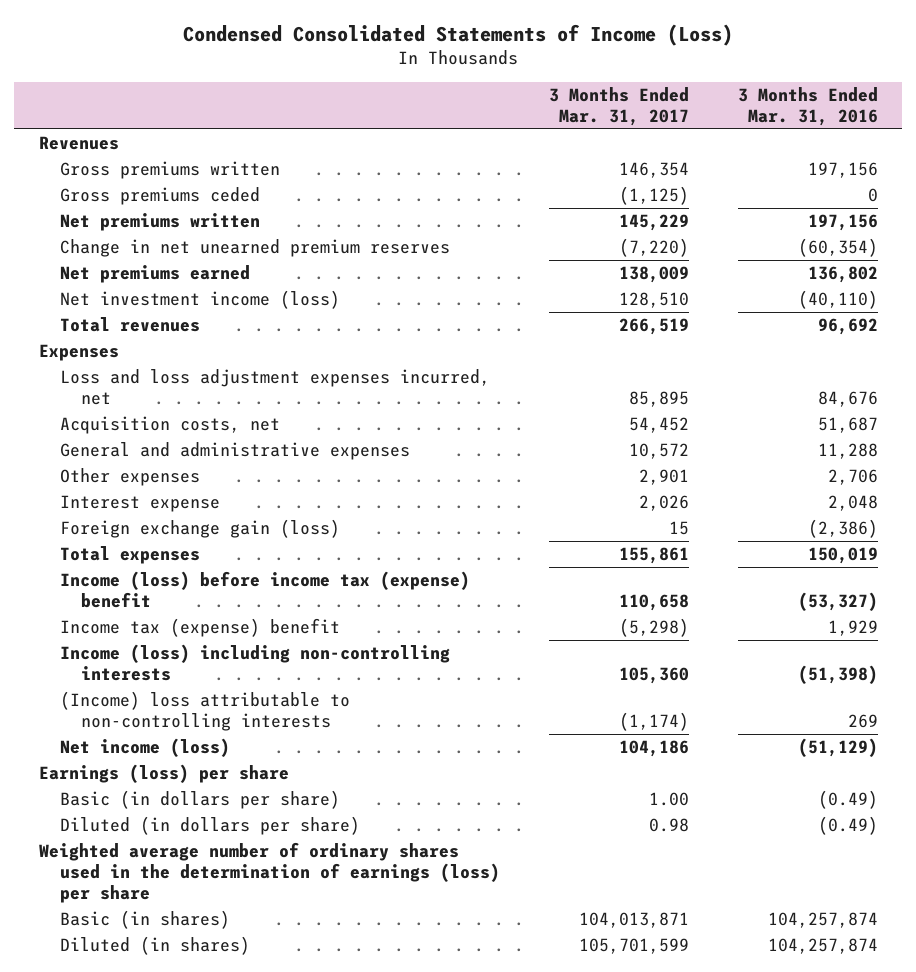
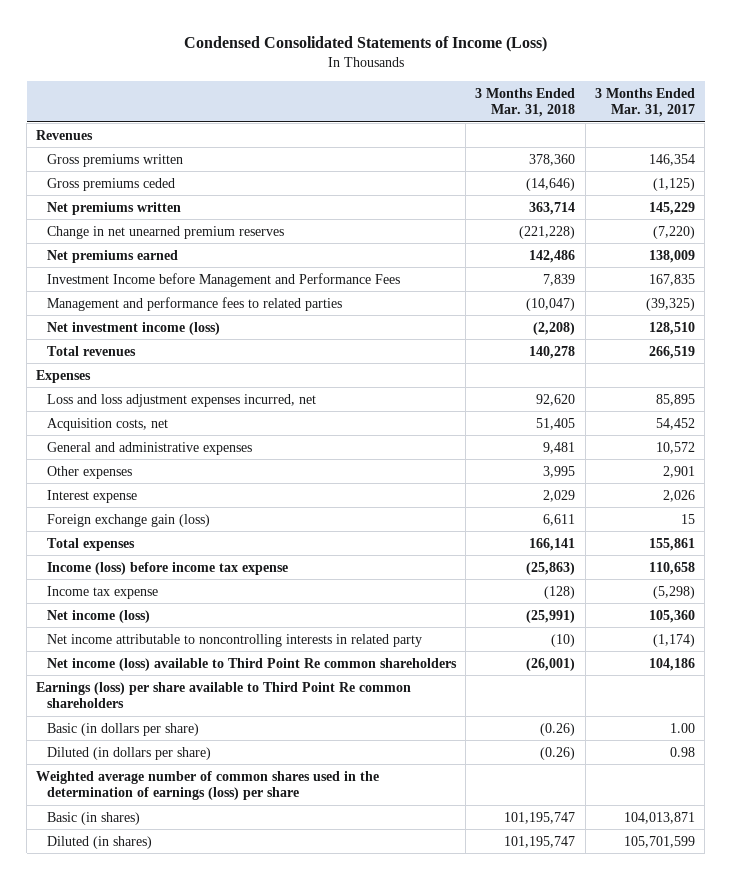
[737,86,878,126] 3 Months Ended Mar. 31, 2016 -> none
none -> [475,88,576,118] 3 Months Ended Mar. 31, 2018
none -> [46,272,400,287] Investment Income before Management and Performance Fees
none -> [46,296,342,311] Management and performance fees to related parties
[59,570,470,609] Income (loss) before income tax (expense) benefit -> [46,561,288,575] Income (loss) before income tax expense
[59,617,340,637] Income tax (expense) benefit -> [46,585,158,599] Income tax expense
[59,643,450,682] Income (loss) including non-controlling interests -> [46,609,150,623] Net income (loss)
[59,690,350,732] (Income) loss attributable to non-controlling interests -> [46,633,422,647] Net income attributable to noncontrolling interests in related party
[59,737,230,757] Net income (loss) -> [46,657,457,671] Net income (loss) available to Third Point Re common shareholders
[38,763,289,783] Earnings (loss) per share -> [36,681,412,708] Earnings (loss) per share available to Third Point Re common shareholders
[38,841,500,904] Weighted average number of ordinary shares used in the determination of earnings (loss) per share -> [36,770,380,800] Weighted average number of common shares used in the determination of earnings (loss) per share

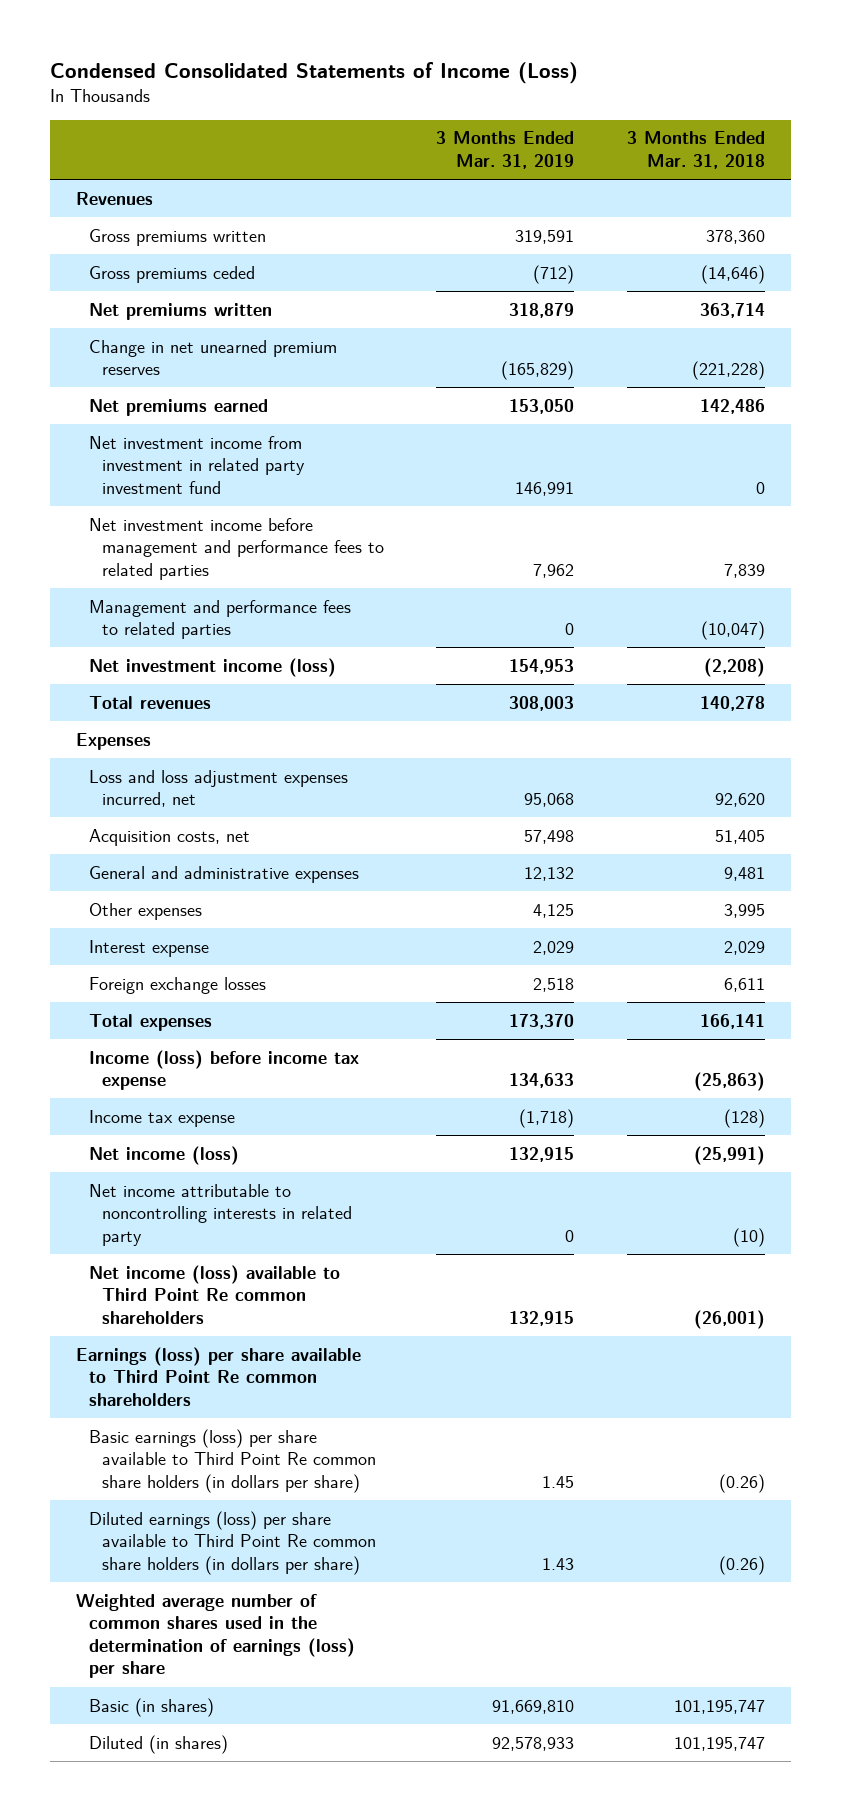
[594,88,695,118] 3 Months Ended Mar. 31, 2017 -> none
none -> [436,131,575,169] 3 Months Ended Mar. 31, 2019
none -> [89,435,306,494] Net investment income from investment in related party investment fund
[46,272,400,287] Investment Income before Management and Performance Fees -> [89,517,385,580] Net investment income before management and performance fees to related parties
[46,513,210,527] Foreign exchange gain (loss) -> [89,976,267,994] Foreign exchange losses
[46,722,199,736] Basic (in dollars per share) -> [89,1428,377,1493] Basic earnings (loss) per share available to Third Point Re common share holders (in dollars per share)
[46,746,211,760] Diluted (in dollars per share) -> [89,1510,377,1575] Diluted earnings (loss) per share available to Third Point Re common share holders (in dollars per share)

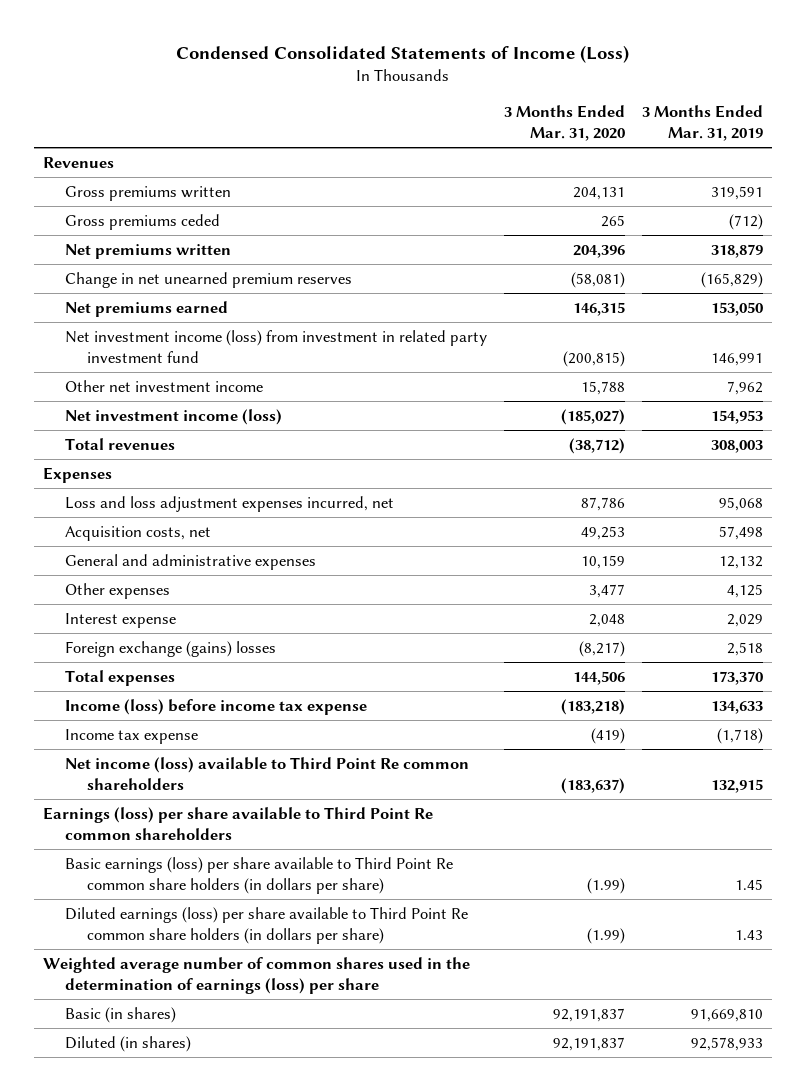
[626,131,765,169] 3 Months Ended Mar. 31, 2018 -> none
none -> [504,105,626,142] 3 Months Ended Mar. 31, 2020
[89,599,352,640] Management and performance fees to related parties -> none
[89,435,306,494] Net investment income from investment in related party investment fund -> [64,329,487,363] Net investment income (loss) from investment in related party investment fund
[89,517,385,580] Net investment income before management and performance fees to related parties -> [64,379,263,392] Other net investment income
[89,976,267,994] Foreign exchange losses -> [64,640,276,657] Foreign exchange (gains) losses
[89,1145,240,1165] Net income (loss) -> none
[89,1183,353,1246] Net income attributable to noncontrolling interests in related party -> none

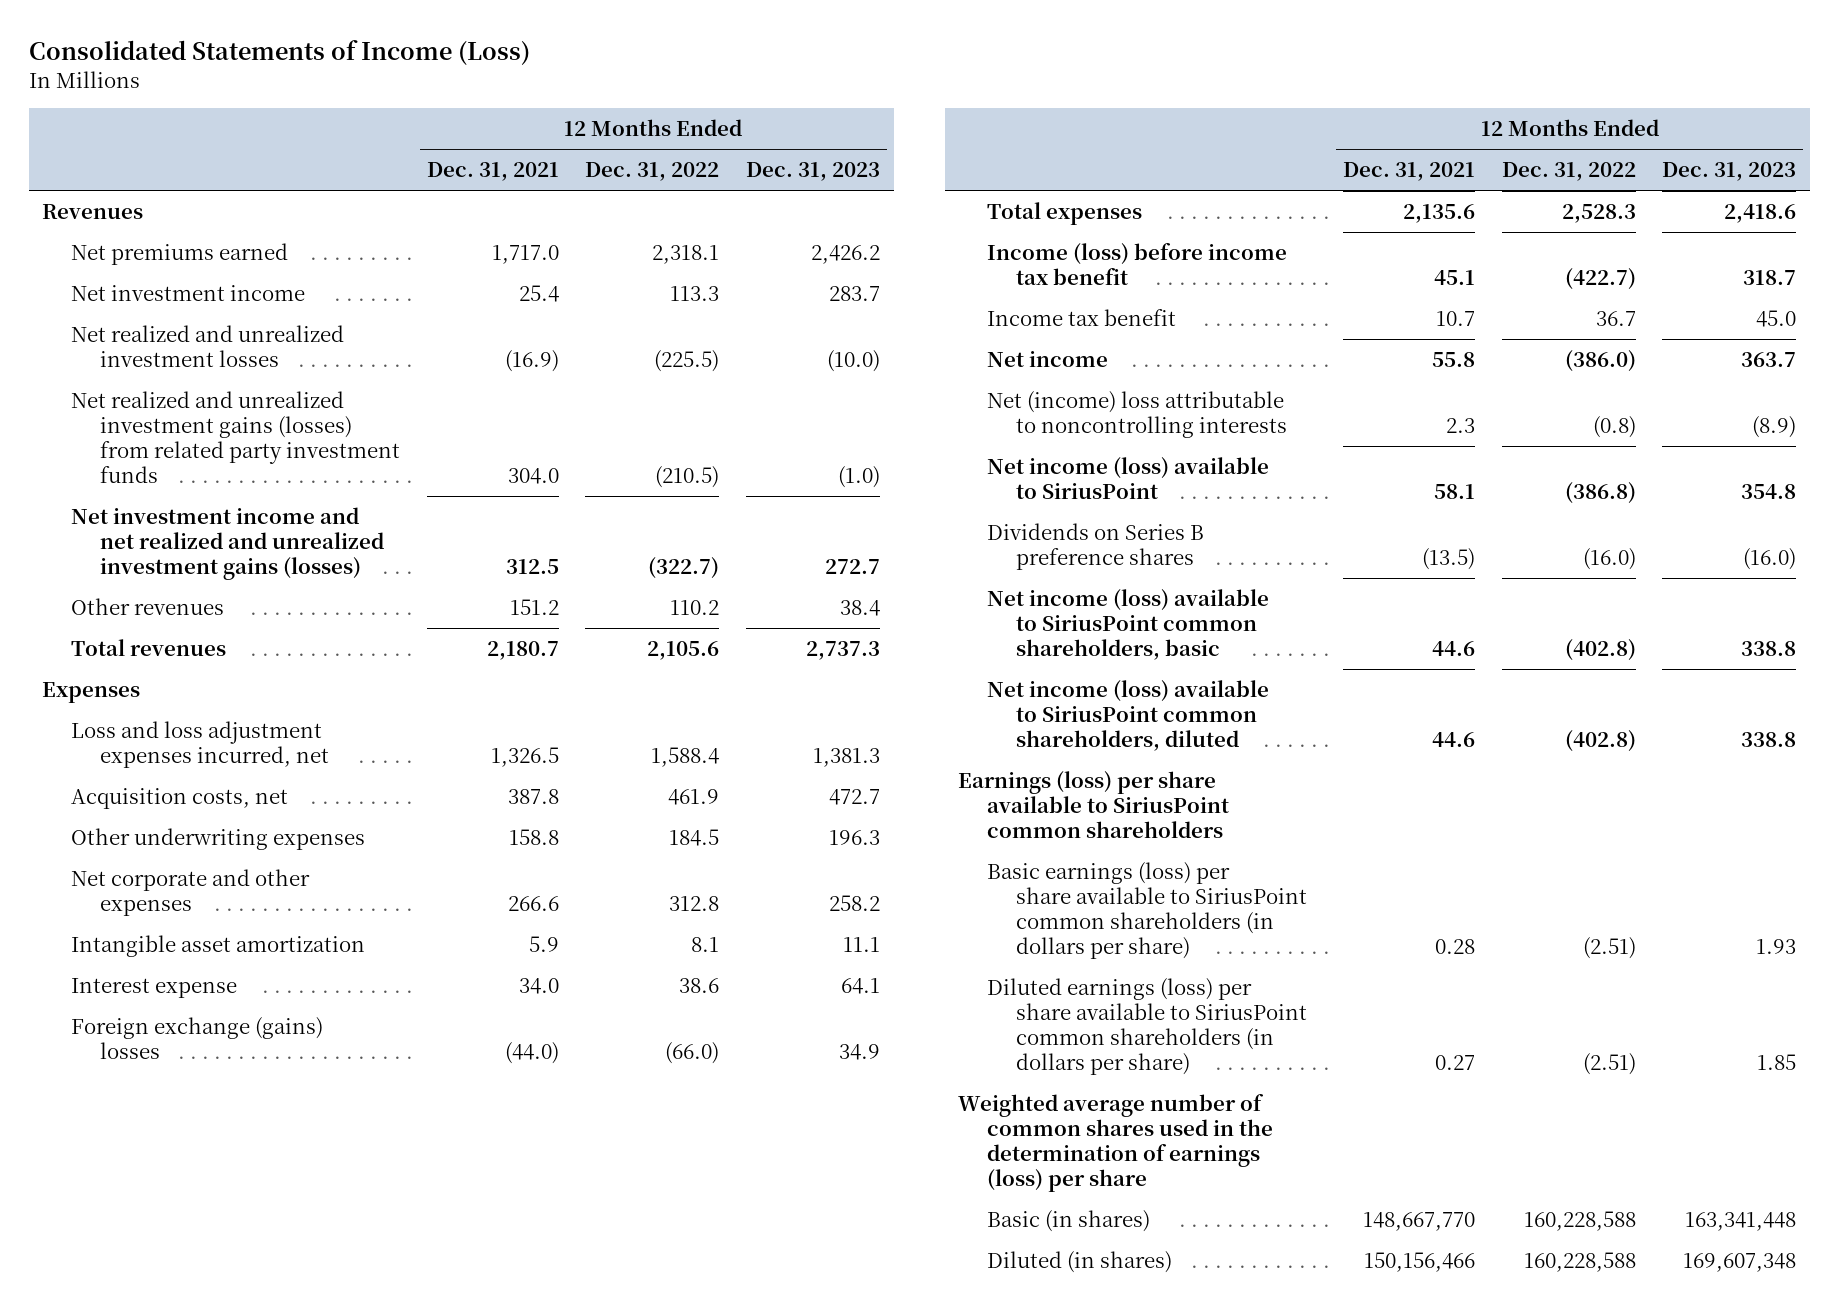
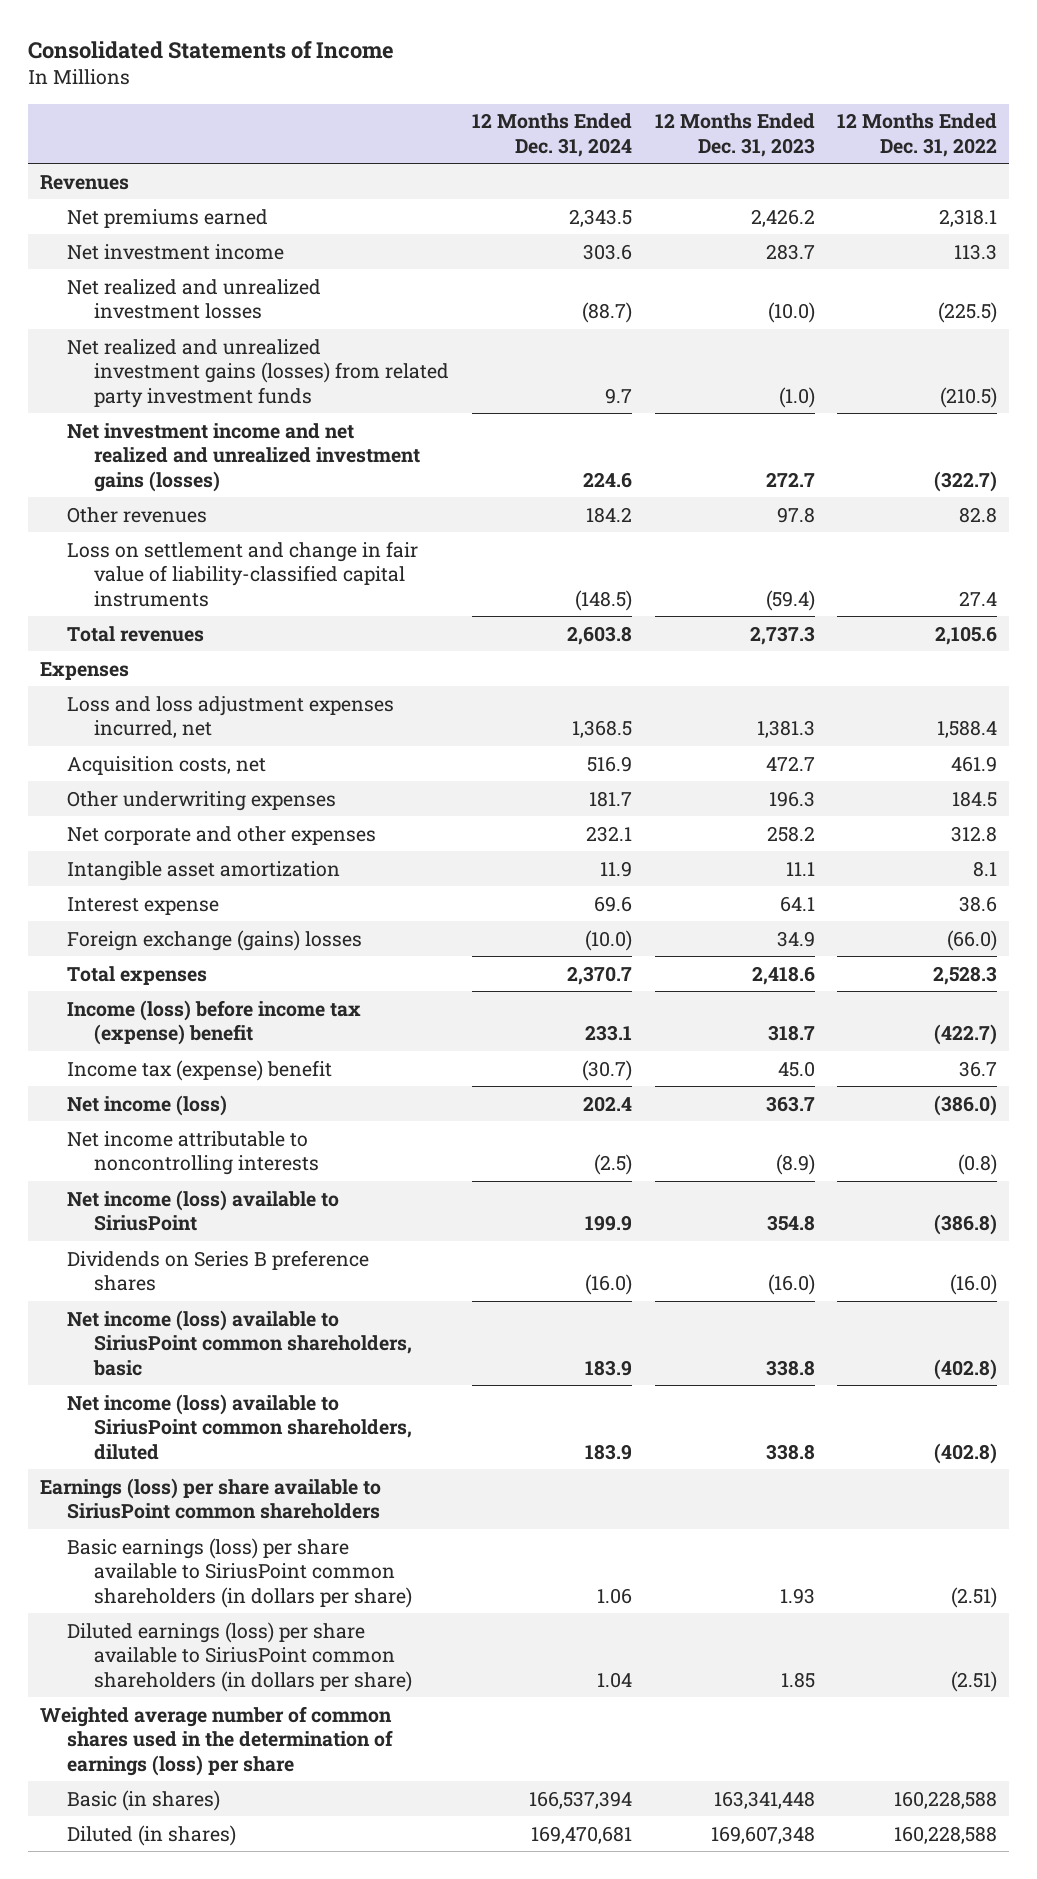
[28,40,530,66] Consolidated Statements of Income (Loss) -> [28,41,395,60] Consolidated Statements of Income
[426,162,559,182] Dec. 31, 2021 -> none
none -> [471,113,632,157] 12 Months Ended Dec. 31, 2024
[670,599,720,615] 110.2 -> [959,506,998,523] 82.8
[840,599,881,616] 38.4 -> [776,506,815,523] 97.8
none -> [66,540,418,607] Loss on settlement and change in fair value of liability-classified capital instruments
[987,242,1288,285] Income (loss) before income tax benefit -> [66,999,361,1046] Income (loss) before income tax (expense) benefit
[987,308,1177,326] Income tax benefit -> [66,1059,332,1081] Income tax (expense) benefit
[987,350,1109,367] Net income -> [66,1094,227,1116] Net income (loss)
[987,390,1288,438] Net (income) loss attributable to noncontrolling interests -> [66,1130,319,1176] Net income attributable to noncontrolling interests

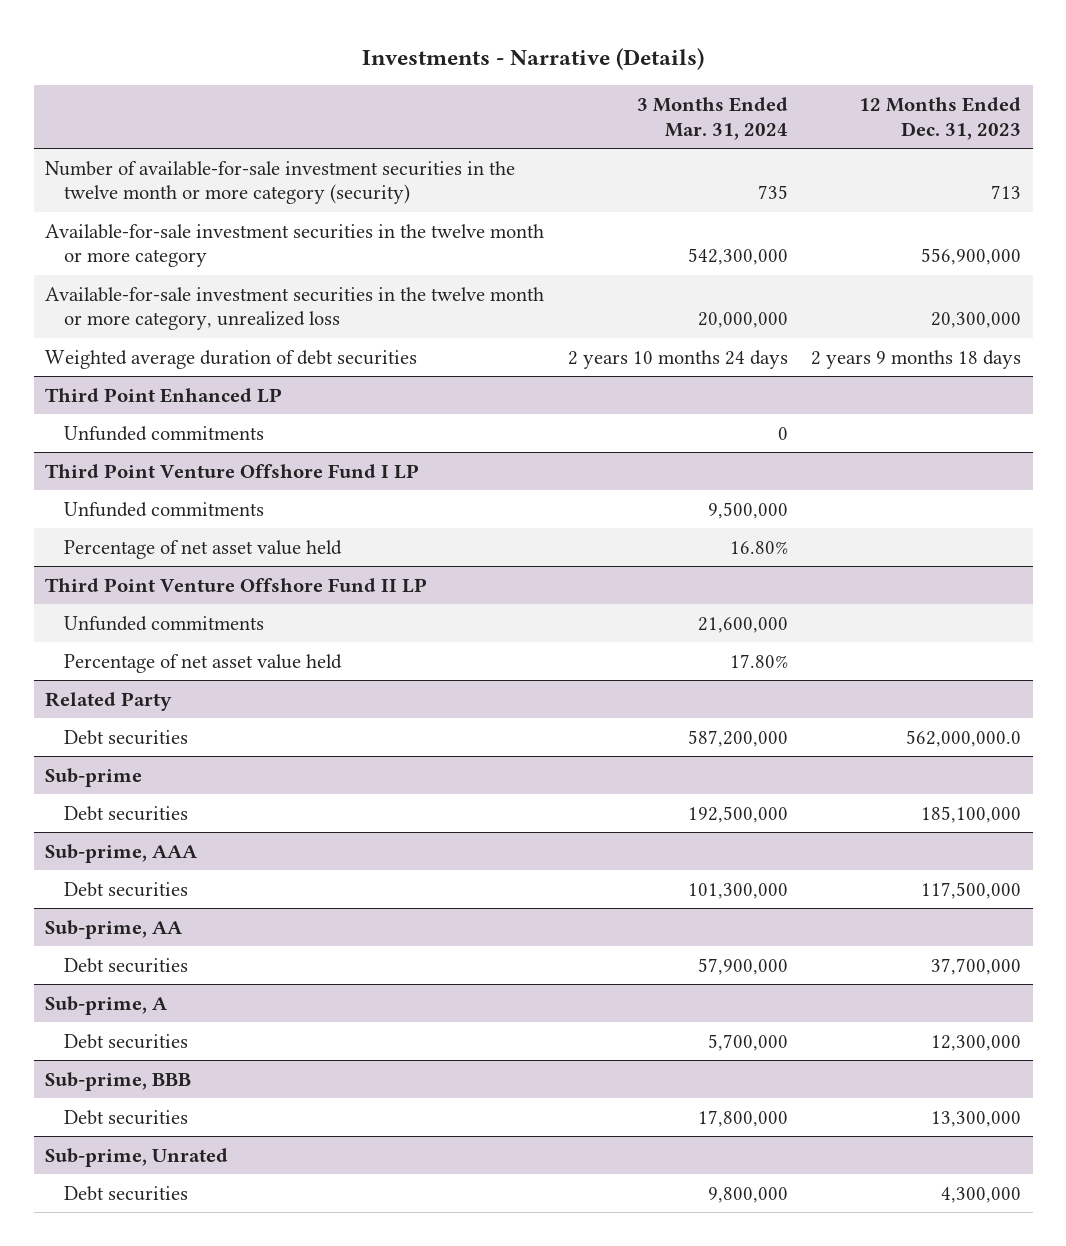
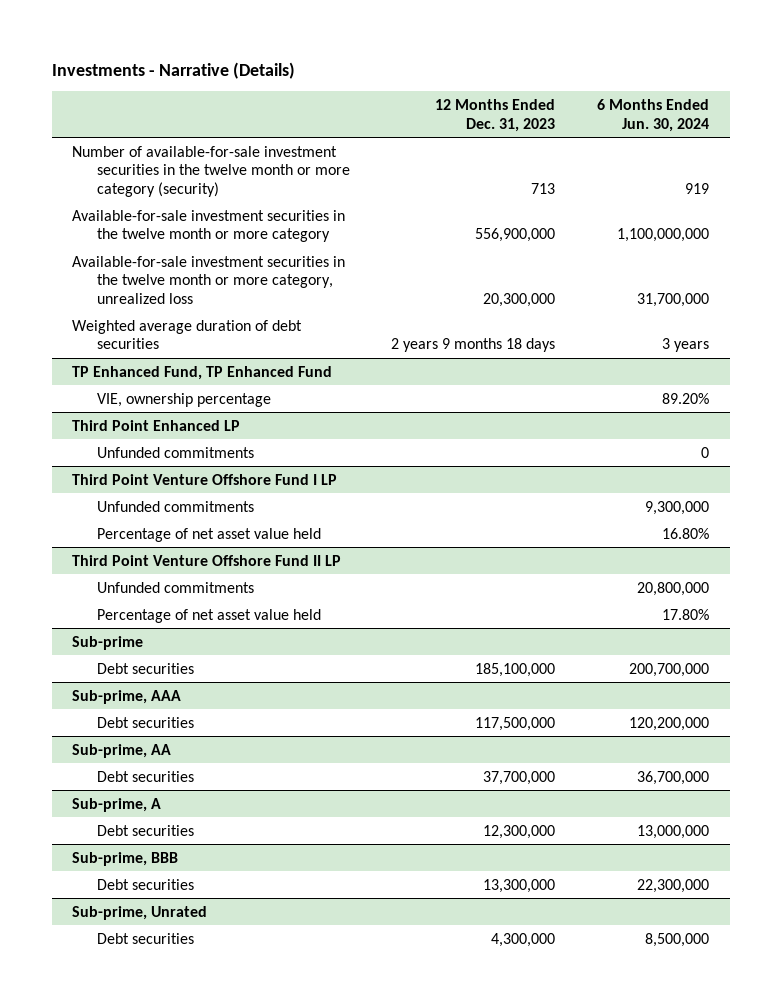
[636,97,788,140] 3 Months Ended Mar. 31, 2024 -> none
none -> [596,99,709,132] 6 Months Ended Jun. 30, 2024
none -> [72,365,333,380] TP Enhanced Fund, TP Enhanced Fund
none -> [96,392,271,407] VIE, ownership percentage
[45,691,173,711] Related Party -> none
[63,729,188,745] Debt securities -> none

